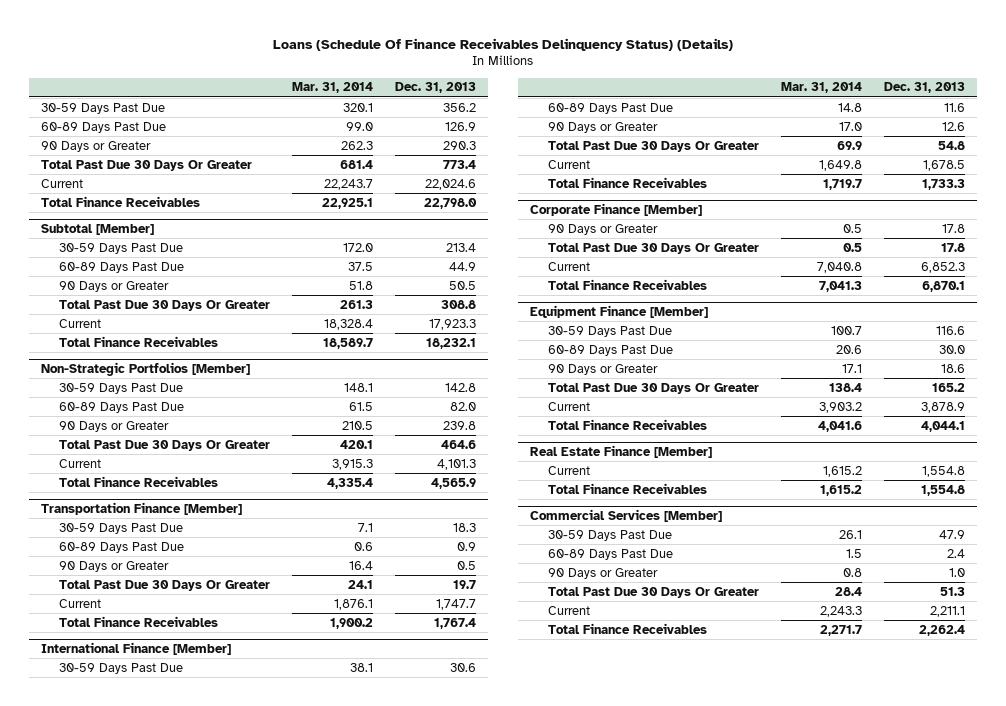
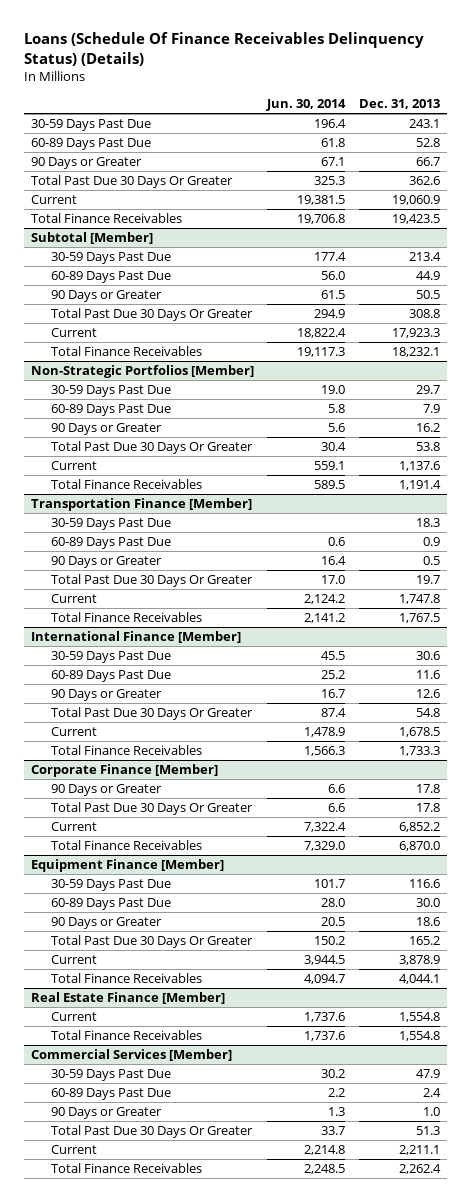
[292,82,374,94] Mar. 31, 2014 -> none
none -> [266,99,347,112] Jun. 30, 2014
[443,102,477,112] 356.2 -> [409,119,441,129] 243.1
[445,121,477,131] 126.9 -> [416,138,441,148] 52.8
[443,140,477,150] 290.3 -> [416,157,441,167] 66.7
[443,159,477,169] 773.4 -> [409,176,441,186] 362.6
[425,178,477,190] 22,024.6 -> [392,195,441,206] 19,060.9
[424,197,478,209] 22,798.0 -> [392,214,441,225] 19,423.5
[445,382,477,392] 142.8 -> [416,385,441,395] 29.7
[450,401,477,411] 82.0 -> [423,404,441,414] 7.9
[443,420,477,430] 239.8 -> [416,423,441,433] 16.2
[441,439,477,449] 464.6 -> [416,442,441,452] 53.8
[437,458,477,470] 4,101.3 -> [399,461,441,472] 1,137.6
[431,477,477,489] 4,565.9 -> [399,480,442,491] 1,191.4
[436,598,477,610] 1,747.7 -> [399,594,441,605] 1,747.8
[434,617,477,629] 1,767.4 -> [399,613,441,624] 1,767.5
[921,261,966,273] 6,852.3 -> [399,822,441,833] 6,852.2
[922,280,966,292] 6,870.1 -> [399,841,441,852] 6,870.0

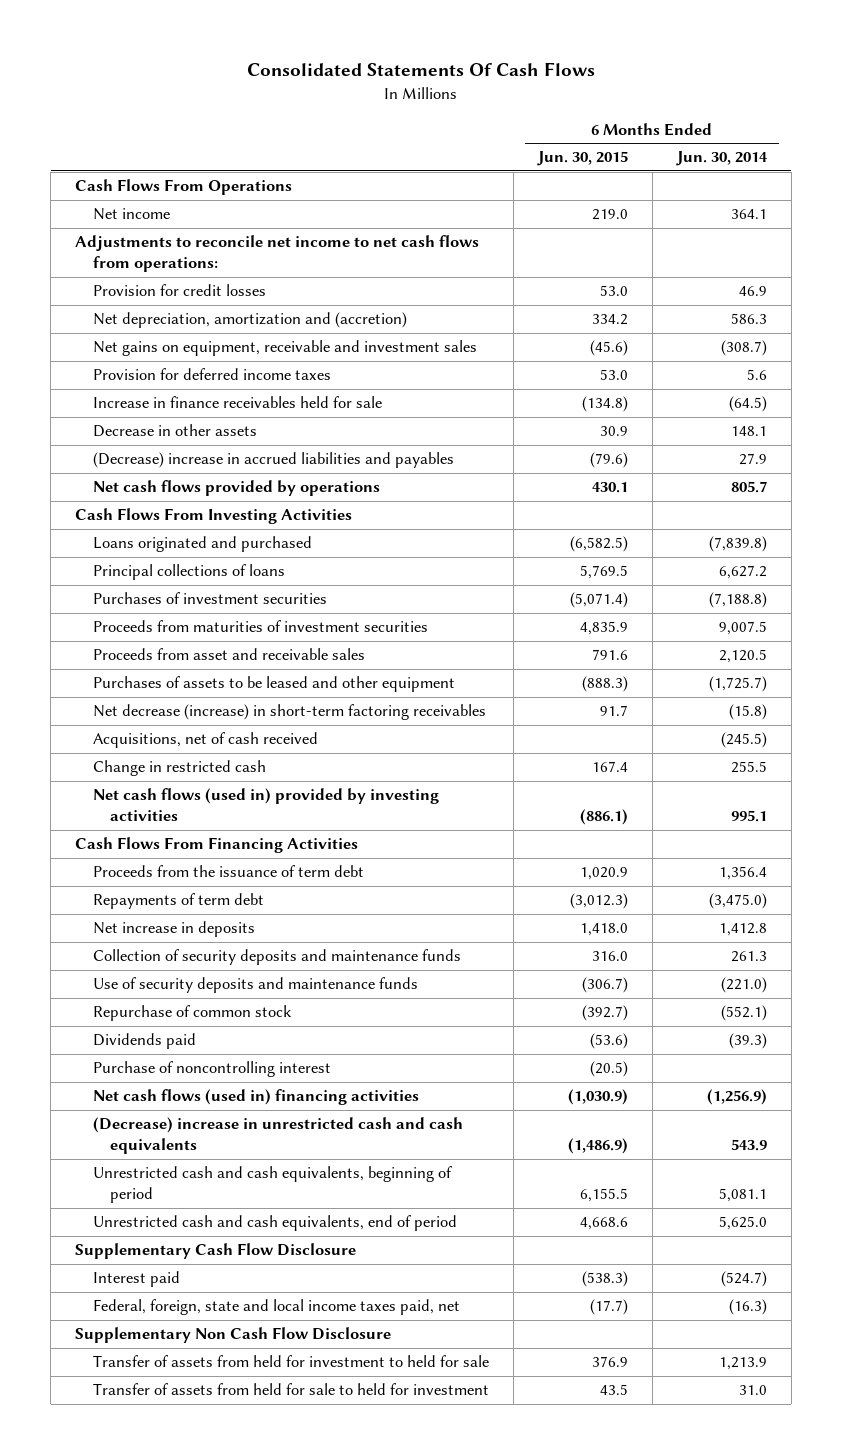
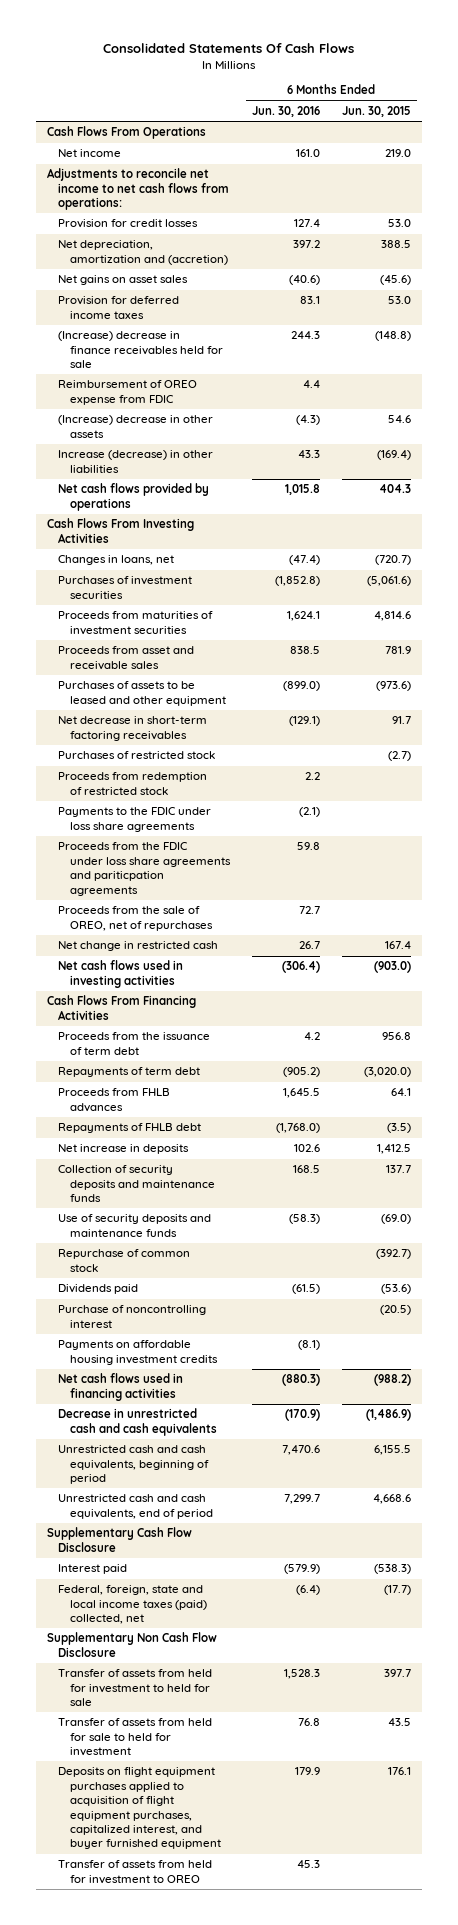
[675,151,768,167] Jun. 30, 2014 -> none
none -> [251,106,320,118] Jun. 30, 2016
[591,314,628,326] 334.2 -> [380,240,411,249] 388.5
[92,340,477,357] Net gains on equipment, receivable and investment sales -> [58,275,189,286] Net gains on asset sales
[92,396,382,409] Increase in finance receivables held for sale -> [58,331,223,369] (Increase) decrease in finance receivables held for sale
[581,396,628,413] (134.8) -> [374,331,411,342] (148.8)
none -> [58,380,198,405] Reimbursement of OREO expense from FDIC
[92,424,257,438] Decrease in other assets -> [58,415,214,438] (Increase) decrease in other assets
[599,426,628,437] 30.9 -> [387,415,411,424] 54.6
[92,452,454,469] (Decrease) increase in accrued liabilities and payables -> [58,450,214,473] Increase (decrease) in other liabilities
[589,452,628,469] (79.6) -> [376,450,411,461] (169.4)
[591,482,628,494] 430.1 -> [378,484,411,494] 404.3
[92,536,312,553] Loans originated and purchased -> none
[92,564,285,581] Principal collections of loans -> none
[92,732,318,749] Acquisitions, net of cash received -> none
none -> [58,555,175,566] Changes in loans, net
[569,592,628,609] (5,071.4) -> [366,576,411,587] (5,061.6)
[579,621,628,636] 4,835.9 -> [373,611,411,622] 4,814.6
[591,649,628,661] 791.6 -> [384,646,411,655] 781.9
[581,676,628,693] (888.3) -> [375,681,411,692] (973.6)
[92,704,486,721] Net decrease (increase) in short-term factoring receivables -> [58,716,208,741] Net decrease in short-term factoring receivables
none -> [58,751,216,760] Purchases of restricted stock
none -> [58,772,208,795] Proceeds from redemption of restricted stock
none -> [58,807,212,832] Payments to the FDIC under loss share agreements
none -> [58,842,231,896] Proceeds from the FDIC under loss share agreements and pariticpation agreements
none -> [58,906,213,931] Proceeds from the sale of OREO, net of repurchases
[92,760,266,777] Change in restricted cash -> [58,941,219,952] Net change in restricted cash
[92,788,439,822] Net cash flows (used in) provided by investing activities -> [58,960,184,988] Net cash flows used in investing activities
[579,809,628,826] (886.1) -> [373,961,411,974] (903.0)
[579,867,628,881] 1,020.9 -> [381,1032,411,1041] 956.8
[569,893,628,910] (3,012.3) -> [363,1067,411,1078] (3,020.0)
none -> [58,1088,171,1112] Proceeds from FHLB advances
none -> [58,1123,202,1134] Repayments of FHLB debt
[579,923,628,937] 1,418.0 -> [376,1144,411,1155] 1,412.5
[591,951,628,962] 316.0 -> [385,1165,411,1174] 137.7
[581,977,628,994] (306.7) -> [380,1214,411,1225] (69.0)
none -> [58,1340,218,1365] Payments on affordable housing investment credits
[92,1089,419,1106] Net cash flows (used in) financing activities -> [58,1373,184,1401] Net cash flows used in financing activities
[567,1089,628,1106] (1,030.9) -> [373,1374,411,1387] (988.2)
[92,1117,463,1155] (Decrease) increase in unrestricted cash and cash equivalents -> [58,1408,217,1436] Decrease in unrestricted cash and cash equivalents
[92,1299,460,1316] Federal, foreign, state and local income taxes paid, net -> [58,1585,207,1625] Federal, foreign, state and local income taxes (paid) collected, net
[591,1356,628,1368] 376.9 -> [383,1669,411,1678] 397.7
none -> [58,1767,221,1850] Deposits on flight equipment purchases applied to acquisition of flight equipment purchases, capitalized interest, and buyer furnished equipment
none -> [58,1860,213,1884] Transfer of assets from held for investment to OREO

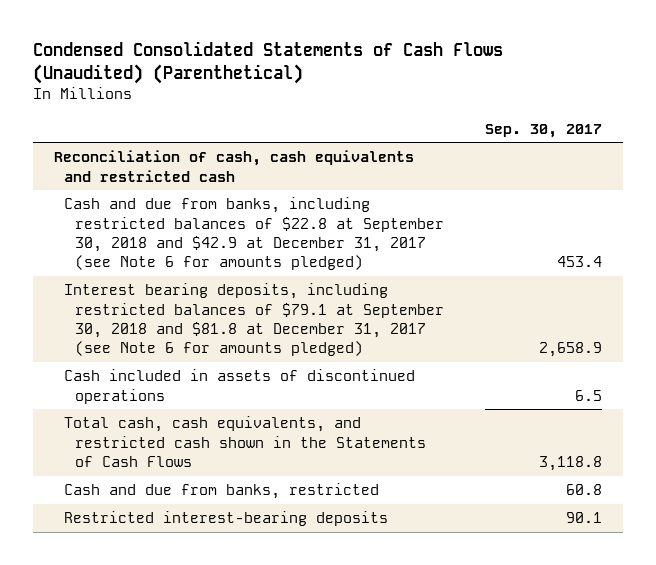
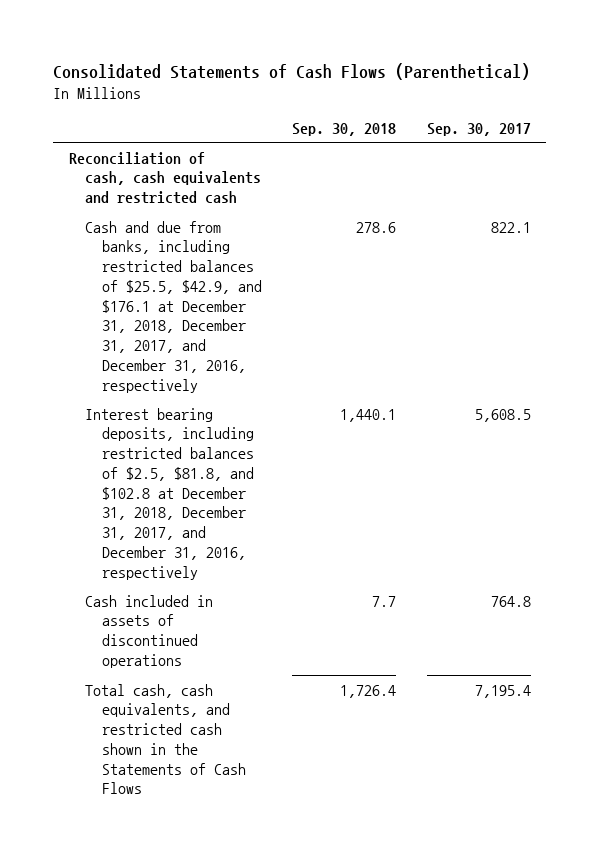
[32,41,503,85] Condensed Consolidated Statements of Cash Flows (Unaudited) (Parenthetical) -> [53,63,531,81] Consolidated Statements of Cash Flows (Parenthetical)
none -> [292,122,397,136] Sep. 30, 2018
[64,483,380,500] Cash and due from banks, restricted -> none
[64,511,389,527] Restricted interest-bearing deposits -> none
[64,197,444,271] Cash and due from banks, including restricted balances of $22.8 at September 30, 2018 and $42.9 at December 31, 2017 (see Note 6 for amounts pledged) -> [85,220,262,393] Cash and due from banks, including restricted balances of $25.5, $42.9, and $176.1 at December 31, 2018, December 31, 2017, and December 31, 2016, respectively
[557,256,603,268] 453.4 -> [490,221,531,233] 822.1
[64,283,444,357] Interest bearing deposits, including restricted balances of $79.1 at September 30, 2018 and $81.8 at December 31, 2017 (see Note 6 for amounts pledged) -> [85,407,254,580] Interest bearing deposits, including restricted balances of $2.5, $81.8, and $102.8 at December 31, 2018, December 31, 2017, and December 31, 2016, respectively
[539,342,603,358] 2,658.9 -> [474,408,531,422] 5,608.5
[575,389,603,401] 6.5 -> [490,595,531,607] 764.8
[539,456,603,472] 3,118.8 -> [474,684,531,698] 7,195.4

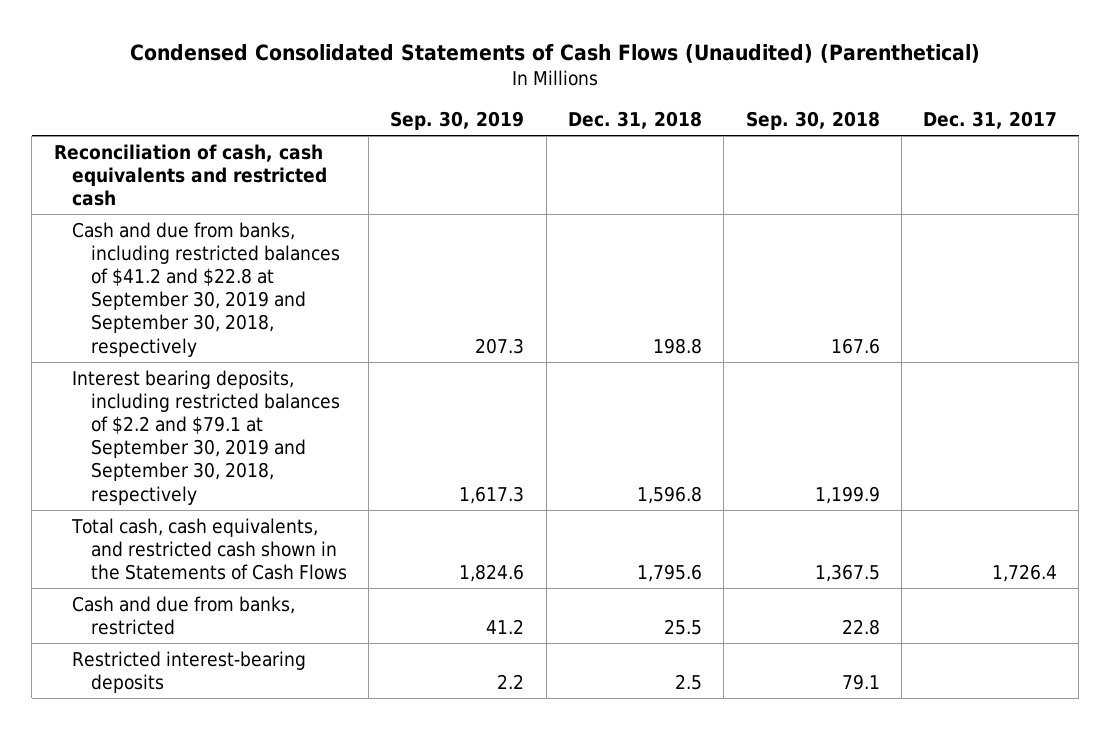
[53,63,531,81] Consolidated Statements of Cash Flows (Parenthetical) -> [130,44,981,64] Condensed Consolidated Statements of Cash Flows (Unaudited) (Parenthetical)
[426,122,531,136] Sep. 30, 2017 -> none
none -> [390,110,525,130] Sep. 30, 2019
none -> [567,110,702,129] Dec. 31, 2018
none -> [923,110,1058,129] Dec. 31, 2017
[85,594,214,668] Cash included in assets of discontinued operations -> none
[85,220,262,393] Cash and due from banks, including restricted balances of $25.5, $42.9, and $176.1 at December 31, 2018, December 31, 2017, and December 31, 2016, respectively -> [72,221,340,357] Cash and due from banks, including restricted balances of $41.2 and $22.8 at September 30, 2019 and September 30, 2018, respectively
[356,221,397,233] 278.6 -> [830,337,880,354] 167.6
[85,407,254,580] Interest bearing deposits, including restricted balances of $2.5, $81.8, and $102.8 at December 31, 2018, December 31, 2017, and December 31, 2016, respectively -> [72,369,340,505] Interest bearing deposits, including restricted balances of $2.2 and $79.1 at September 30, 2019 and September 30, 2018, respectively
[340,408,397,422] 1,440.1 -> [814,485,880,504] 1,199.9
[340,684,397,698] 1,726.4 -> [814,564,880,583] 1,367.5
none -> [72,595,296,635] Cash and due from banks, restricted
none -> [72,650,307,693] Restricted interest-bearing deposits

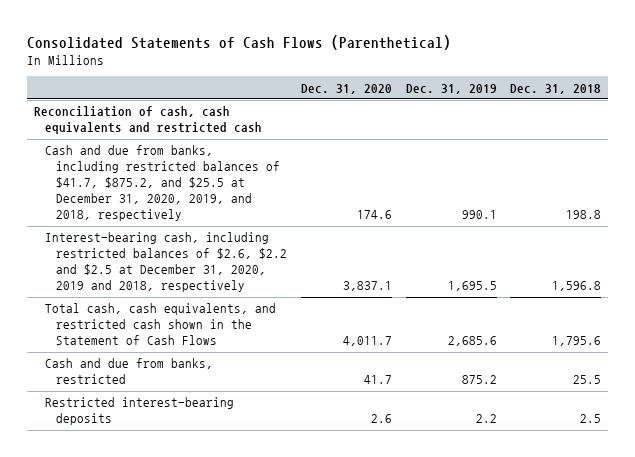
[130,44,981,64] Condensed Consolidated Statements of Cash Flows (Unaudited) (Parenthetical) -> [27,34,452,50] Consolidated Statements of Cash Flows (Parenthetical)
[390,110,525,130] Sep. 30, 2019 -> none
[745,110,880,130] Sep. 30, 2018 -> none
[923,110,1058,129] Dec. 31, 2017 -> none
none -> [300,83,392,94] Dec. 31, 2020
none -> [405,83,497,94] Dec. 31, 2019
[72,221,340,357] Cash and due from banks, including restricted balances of $41.2 and $22.8 at September 30, 2019 and September 30, 2018, respectively -> [45,145,281,222] Cash and due from banks, including restricted balances of $41.7, $875.2, and $25.5 at December 31, 2020, 2019, and 2018, respectively
[72,369,340,505] Interest bearing deposits, including restricted balances of $2.2 and $79.1 at September 30, 2019 and September 30, 2018, respectively -> [45,232,288,293] Interest-bearing cash, including restricted balances of $2.6, $2.2 and $2.5 at December 31, 2020, 2019 and 2018, respectively
[71,517,347,581] Total cash, cash equivalents, and restricted cash shown in the Statements of Cash Flows -> [45,303,277,346] Total cash, cash equivalents, and restricted cash shown in the Statement of Cash Flows

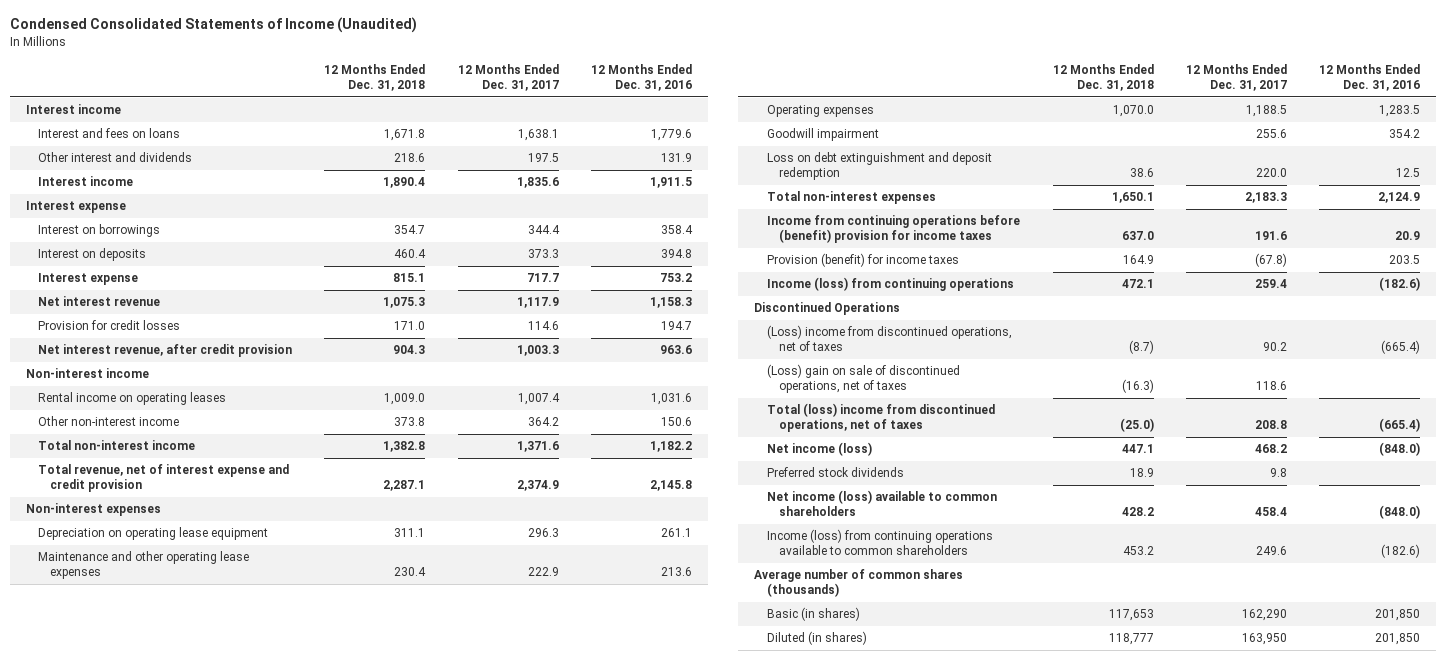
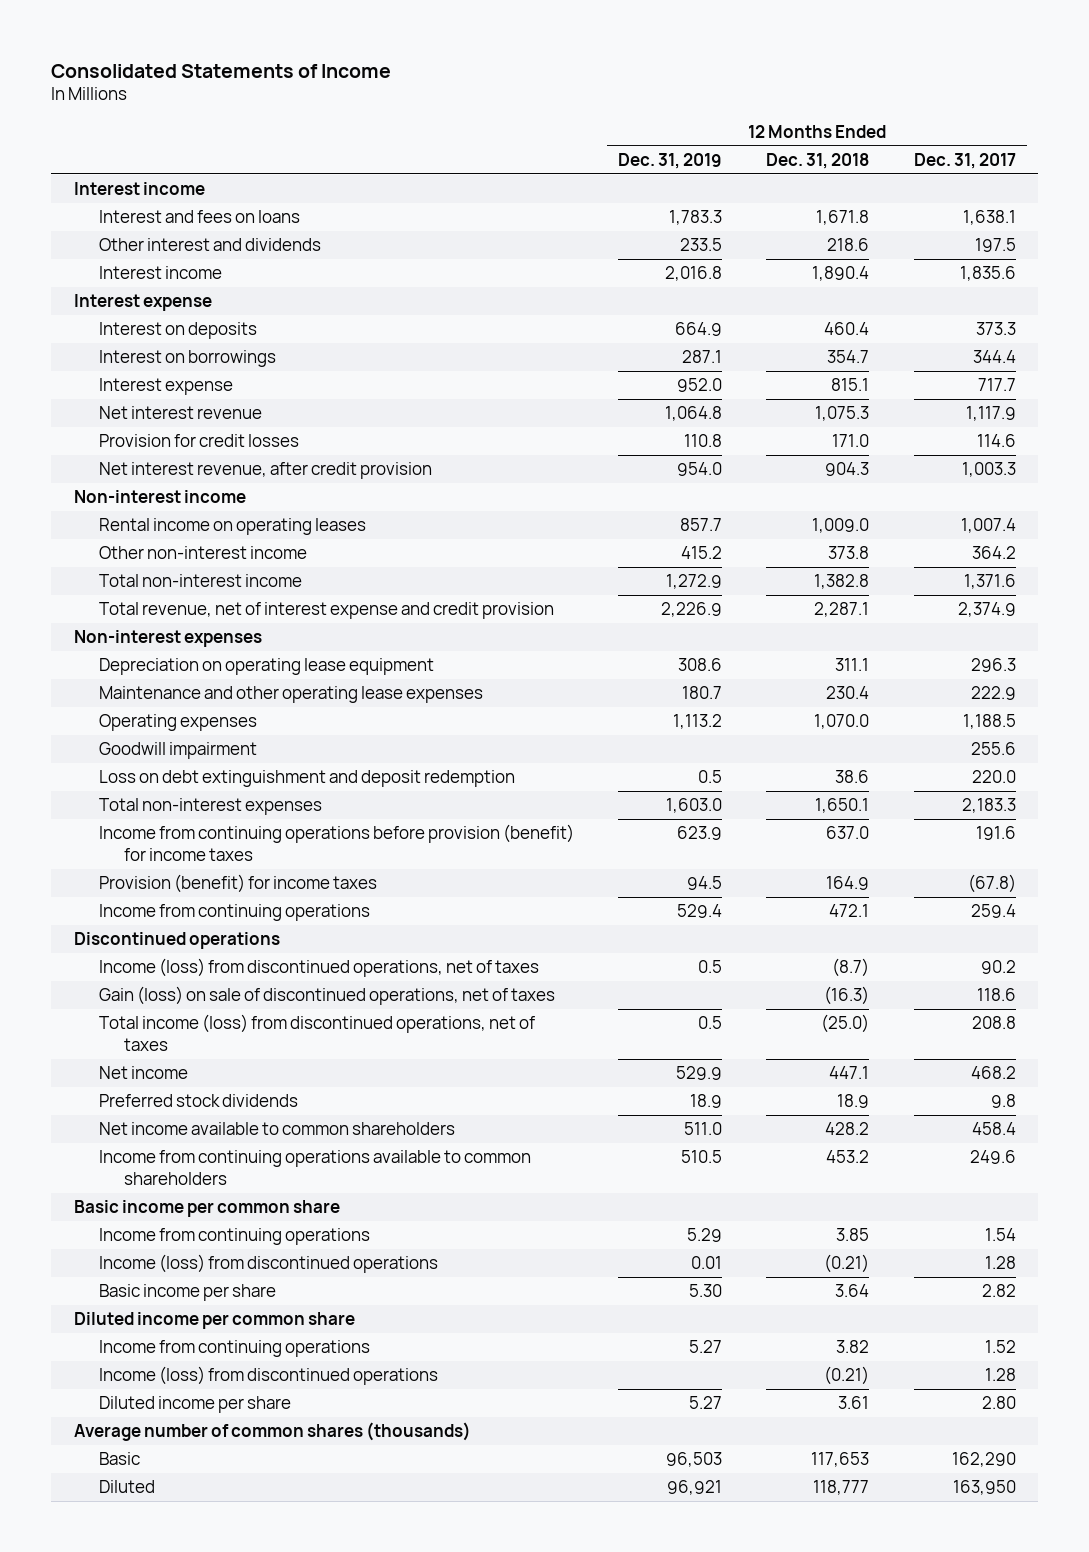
[10,17,418,34] Condensed Consolidated Statements of Income (Unaudited) -> [51,63,392,78] Consolidated Statements of Income
[590,64,692,92] 12 Months Ended Dec. 31, 2016 -> none
none -> [618,152,723,169] Dec. 31, 2019
[38,224,161,238] Interest on borrowings -> [98,350,276,368] Interest on borrowings
[766,215,1020,244] Income from continuing operations before (benefit) provision for income taxes -> [98,824,574,861] Income from continuing operations before provision (benefit) for income taxes
[766,277,1014,292] Income (loss) from continuing operations -> [98,904,370,922] Income from continuing operations
[754,302,901,316] Discontinued Operations -> [73,932,280,950] Discontinued operations
[766,325,1012,352] (Loss) income from discontinued operations, net of taxes -> [98,958,539,978] Income (loss) from discontinued operations, net of taxes
[766,364,960,394] (Loss) gain on sale of discontinued operations, net of taxes -> [98,986,555,1006] Gain (loss) on sale of discontinued operations, net of taxes
[766,403,995,433] Total (loss) income from discontinued operations, net of taxes -> [98,1014,535,1051] Total income (loss) from discontinued operations, net of taxes
[766,442,872,457] Net income (loss) -> [98,1066,188,1080] Net income
[766,490,997,517] Net income (loss) available to common shareholders -> [98,1122,455,1136] Net income available to common shareholders
[766,529,993,556] Income (loss) from continuing operations available to common shareholders -> [98,1150,531,1185] Income from continuing operations available to common shareholders
none -> [73,1200,340,1218] Basic income per common share
none -> [98,1228,370,1246] Income from continuing operations
none -> [98,1254,438,1274] Income (loss) from discontinued operations
none -> [98,1284,276,1302] Basic income per share
none -> [73,1312,355,1330] Diluted income per common share
none -> [98,1340,370,1358] Income from continuing operations
none -> [98,1366,438,1386] Income (loss) from discontinued operations
none -> [98,1396,291,1414] Diluted income per share
[766,607,860,622] Basic (in shares) -> [98,1452,140,1466] Basic
[766,631,867,646] Diluted (in shares) -> [98,1480,155,1494] Diluted

